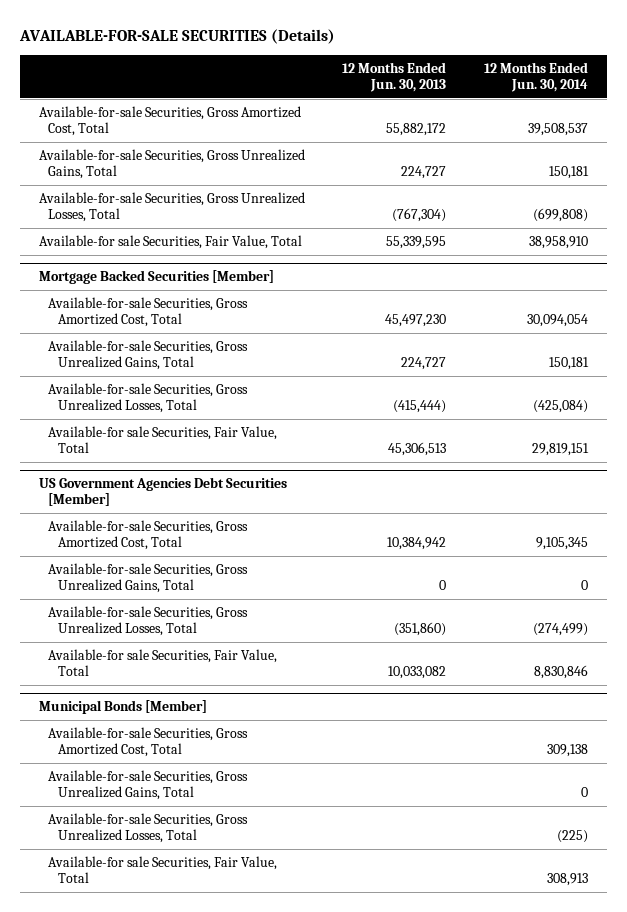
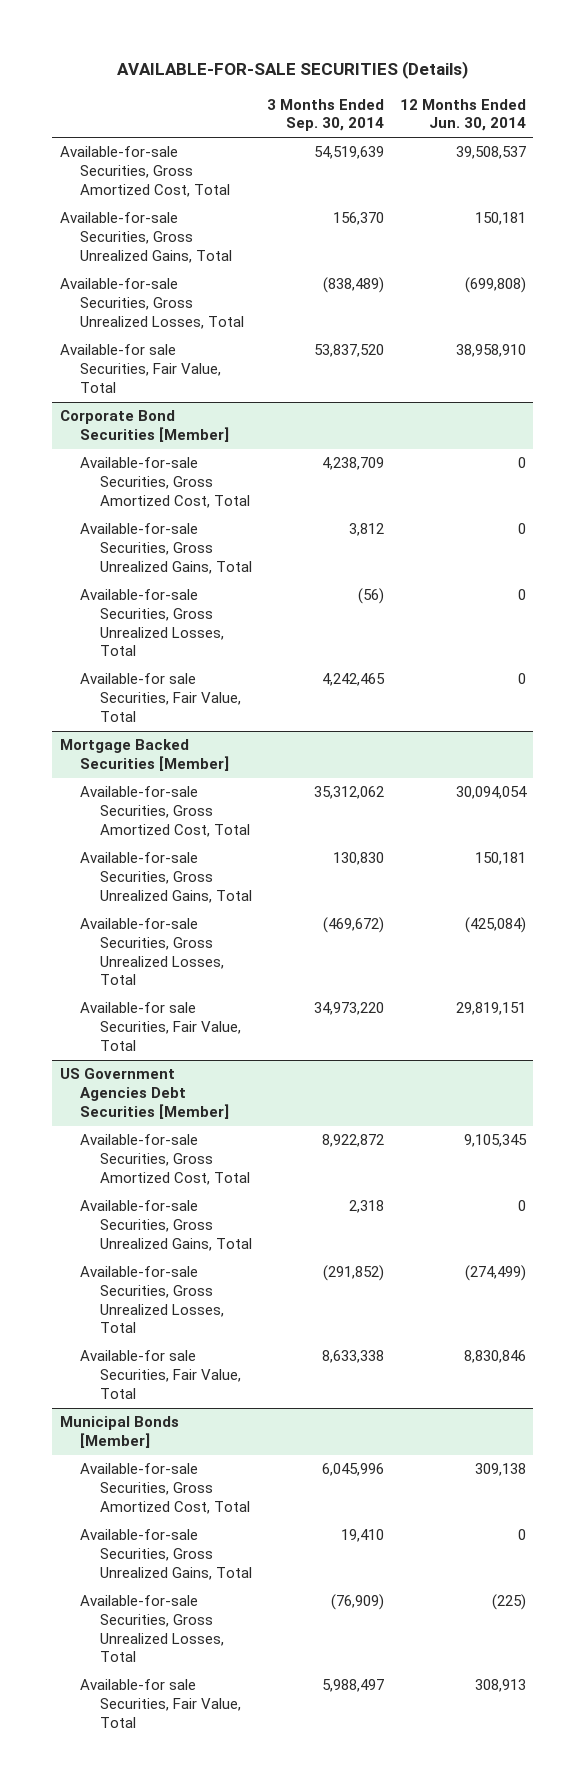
[342,61,447,92] 12 Months Ended Jun. 30, 2013 -> none
none -> [267,98,385,132] 3 Months Ended Sep. 30, 2014
none -> [59,410,229,443] Corporate Bond Securities [Member]
none -> [79,457,250,508] Available-for-sale Securities, Gross Amortized Cost, Total
none -> [79,523,252,574] Available-for-sale Securities, Gross Unrealized Gains, Total
none -> [79,589,224,657] Available-for-sale Securities, Gross Unrealized Losses, Total
none -> [79,673,241,722] Available-for sale Securities, Fair Value, Total

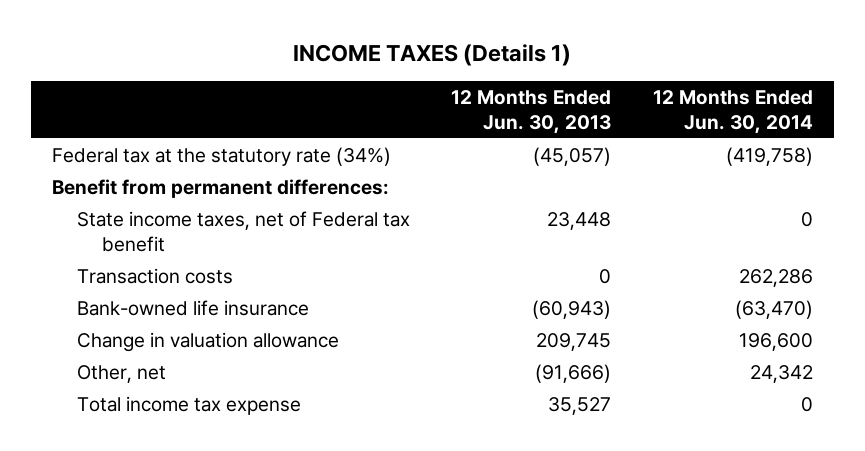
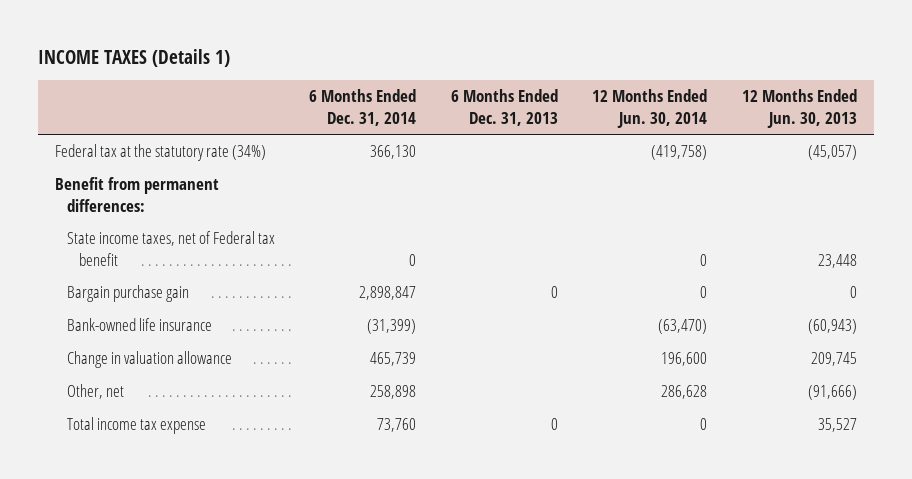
none -> [309,89,417,126] 6 Months Ended Dec. 31, 2014
none -> [450,89,558,126] 6 Months Ended Dec. 31, 2013
[76,267,233,284] Transaction costs -> none
none -> [67,285,190,303] Bargain purchase gain
[749,364,813,383] 24,342 -> [661,385,708,400] 286,628

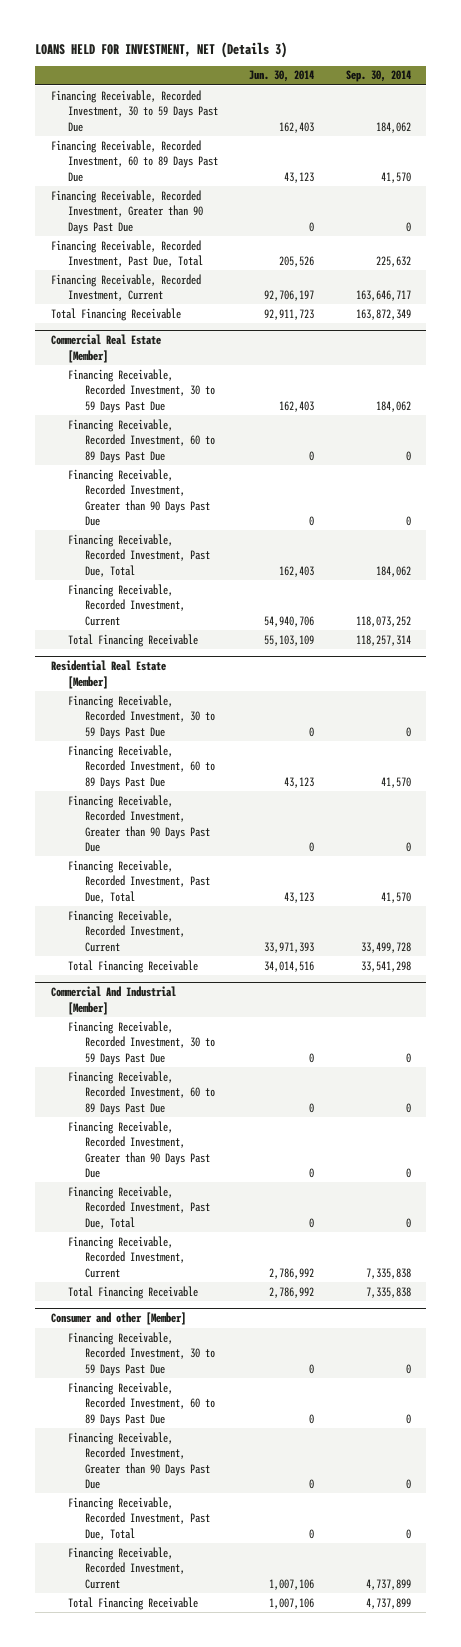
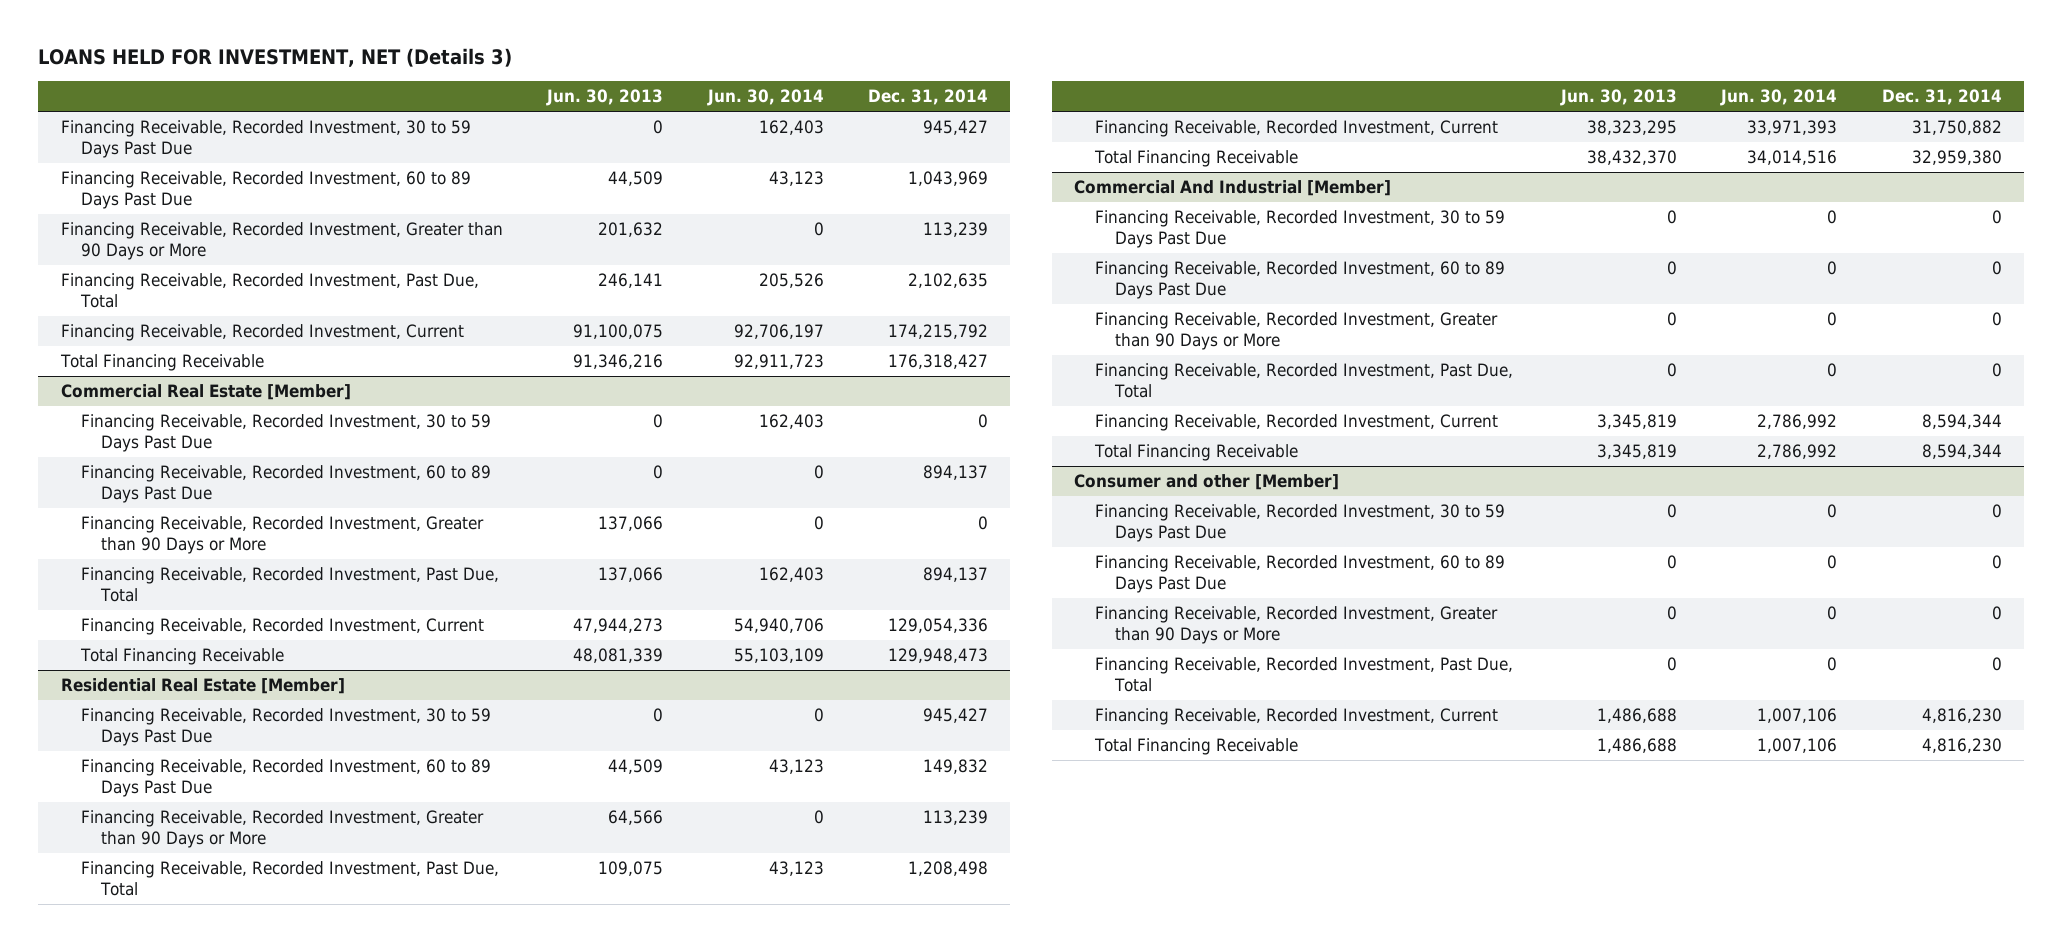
[345,70,411,83] Sep. 30, 2014 -> none
none -> [546,89,664,107] Jun. 30, 2013
none -> [867,89,988,106] Dec. 31, 2014
[50,189,203,234] Financing Receivable, Recorded Investment, Greater than 90 Days Past Due -> [60,222,503,261] Financing Receivable, Recorded Investment, Greater than 90 Days or More
[67,468,211,526] Financing Receivable, Recorded Investment, Greater than 90 Days Past Due -> [80,516,484,555] Financing Receivable, Recorded Investment, Greater than 90 Days or More
[67,794,211,852] Financing Receivable, Recorded Investment, Greater than 90 Days Past Due -> [80,810,484,849] Financing Receivable, Recorded Investment, Greater than 90 Days or More
[67,1120,211,1178] Financing Receivable, Recorded Investment, Greater than 90 Days Past Due -> [1094,312,1498,351] Financing Receivable, Recorded Investment, Greater than 90 Days or More
[67,1431,211,1489] Financing Receivable, Recorded Investment, Greater than 90 Days Past Due -> [1094,606,1498,645] Financing Receivable, Recorded Investment, Greater than 90 Days or More

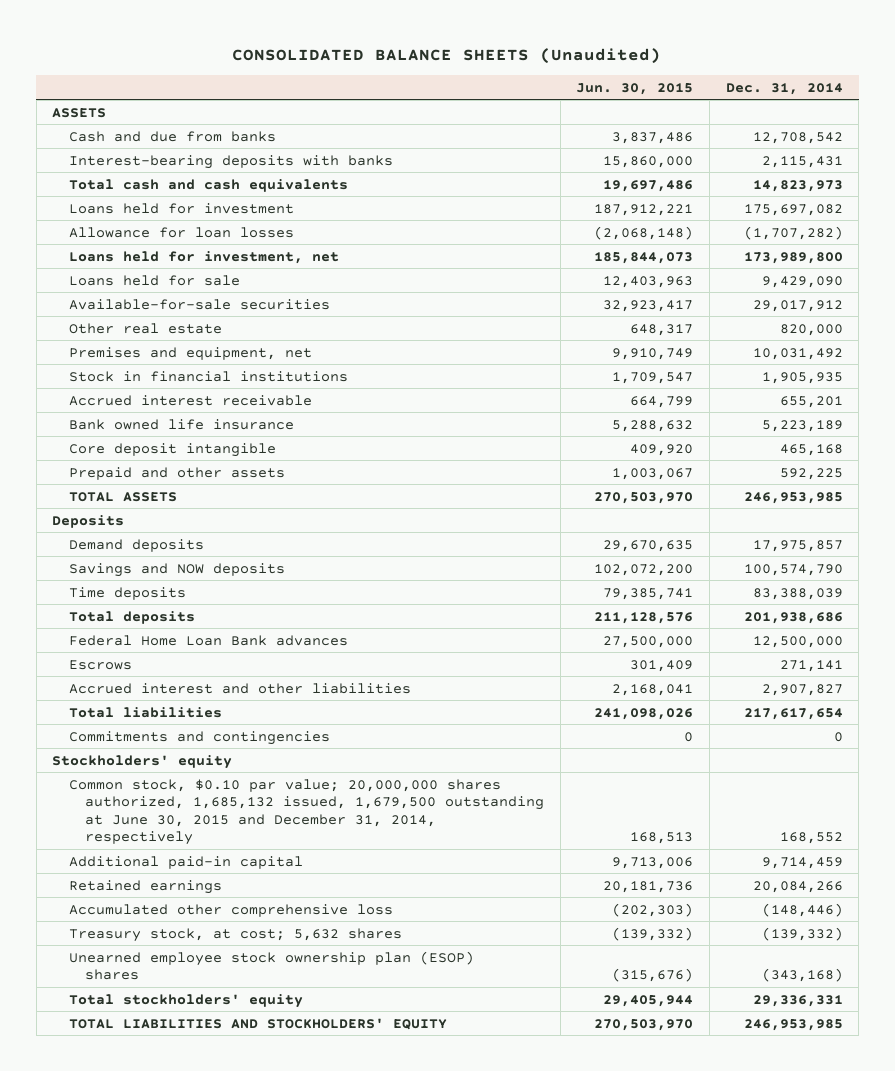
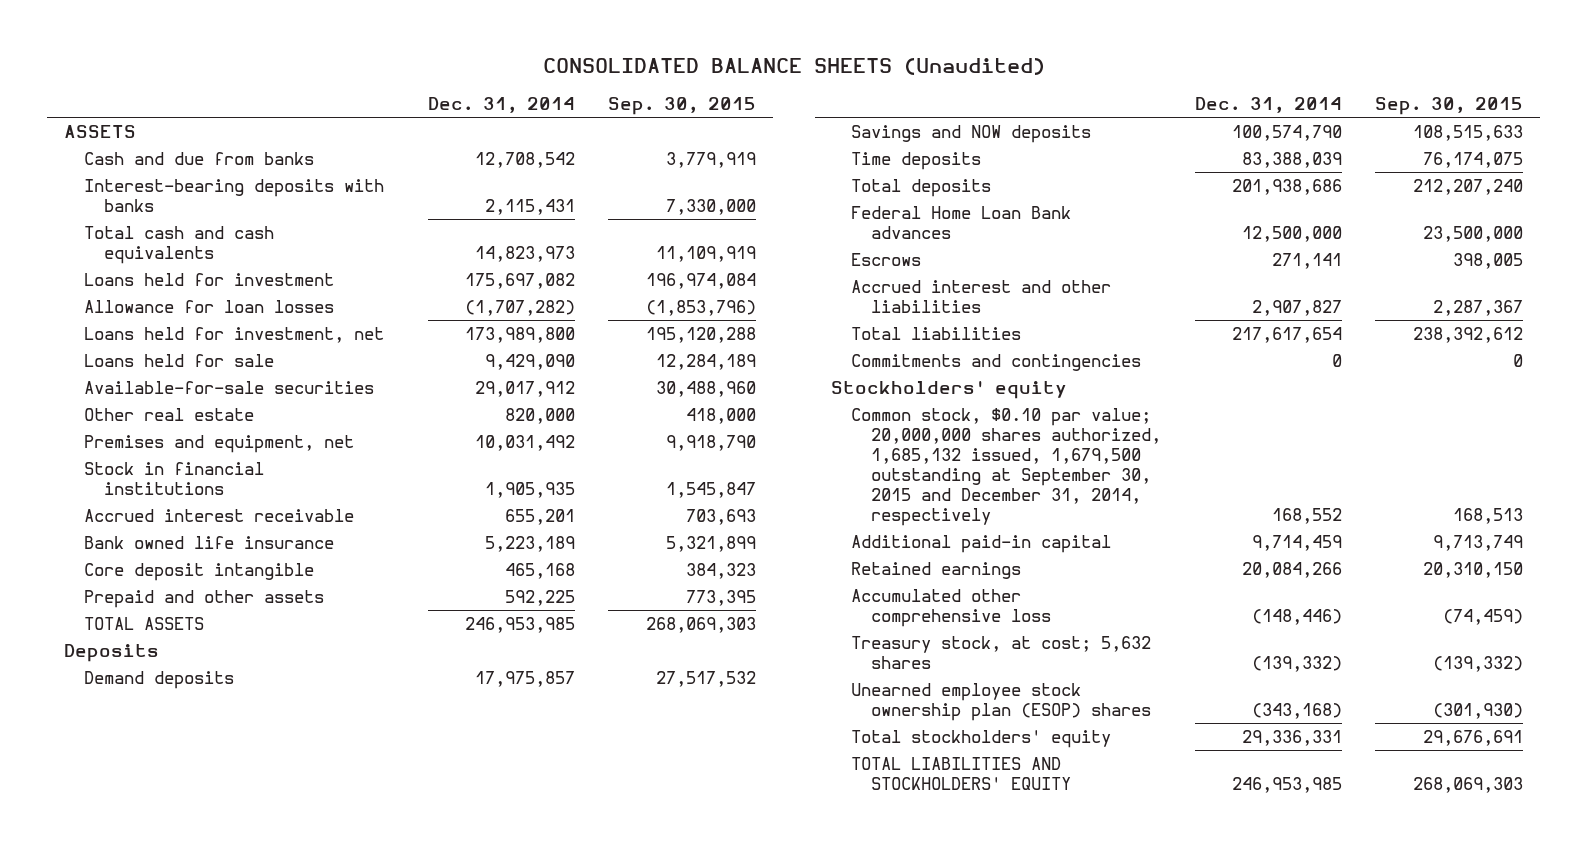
[576,82,694,95] Jun. 30, 2015 -> none
none -> [607,97,756,116] Sep. 30, 2015
[68,778,545,846] Common stock, $0.10 par value; 20,000,000 shares authorized, 1,685,132 issued, 1,679,500 outstanding at June 30, 2015 and December 31, 2014, respectively -> [851,407,1162,527] Common stock, $0.10 par value; 20,000,000 shares authorized, 1,685,132 issued, 1,679,500 outstanding at September 30, 2015 and December 31, 2014, respectively

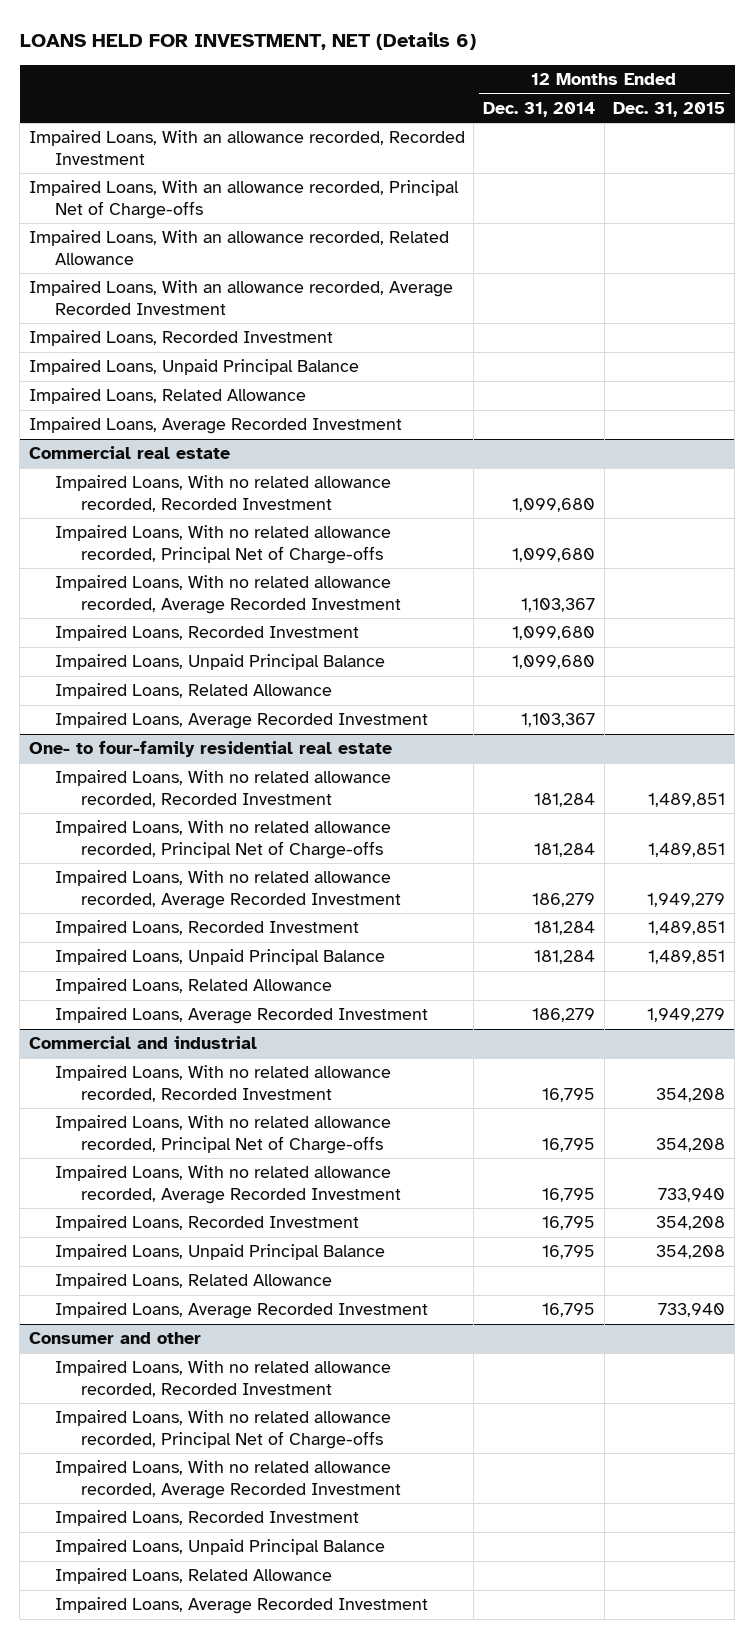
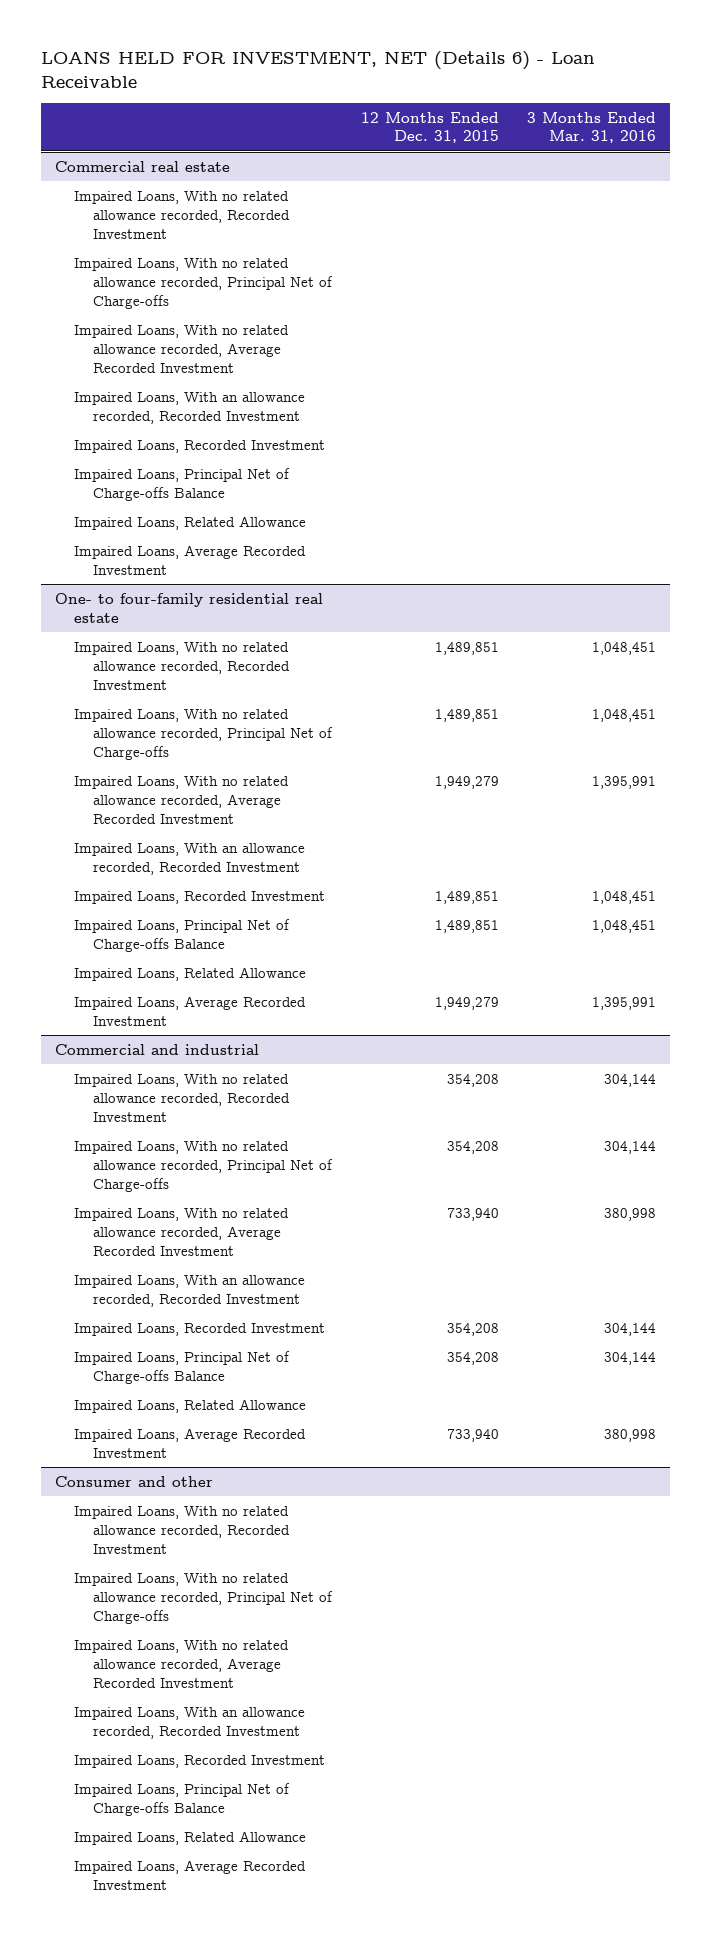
[19,31,476,50] LOANS HELD FOR INVESTMENT, NET (Details 6) -> [40,51,595,88] LOANS HELD FOR INVESTMENT, NET (Details 6) - Loan Receivable
[483,101,596,117] Dec. 31, 2014 -> none
none -> [526,111,656,144] 3 Months Ended Mar. 31, 2016
[28,130,465,165] Impaired Loans, With an allowance recorded, Recorded Investment -> none
[28,180,459,219] Impaired Loans, With an allowance recorded, Principal Net of Charge-offs -> none
[28,230,449,265] Impaired Loans, With an allowance recorded, Related Allowance -> none
[28,280,453,315] Impaired Loans, With an allowance recorded, Average Recorded Investment -> none
[28,330,333,347] Impaired Loans, Recorded Investment -> none
[28,359,359,376] Impaired Loans, Unpaid Principal Balance -> none
[28,388,306,405] Impaired Loans, Related Allowance -> none
[28,417,402,435] Impaired Loans, Average Recorded Investment -> none
none -> [74,391,306,424] Impaired Loans, With an allowance recorded, Recorded Investment
[55,654,386,671] Impaired Loans, Unpaid Principal Balance -> [74,467,291,501] Impaired Loans, Principal Net of Charge-offs Balance
none -> [74,842,306,875] Impaired Loans, With an allowance recorded, Recorded Investment
[55,949,386,966] Impaired Loans, Unpaid Principal Balance -> [74,918,291,952] Impaired Loans, Principal Net of Charge-offs Balance
none -> [74,1274,306,1307] Impaired Loans, With an allowance recorded, Recorded Investment
[55,1244,386,1261] Impaired Loans, Unpaid Principal Balance -> [74,1350,291,1384] Impaired Loans, Principal Net of Charge-offs Balance
none -> [74,1706,306,1739] Impaired Loans, With an allowance recorded, Recorded Investment
[55,1539,386,1556] Impaired Loans, Unpaid Principal Balance -> [74,1782,291,1816] Impaired Loans, Principal Net of Charge-offs Balance

